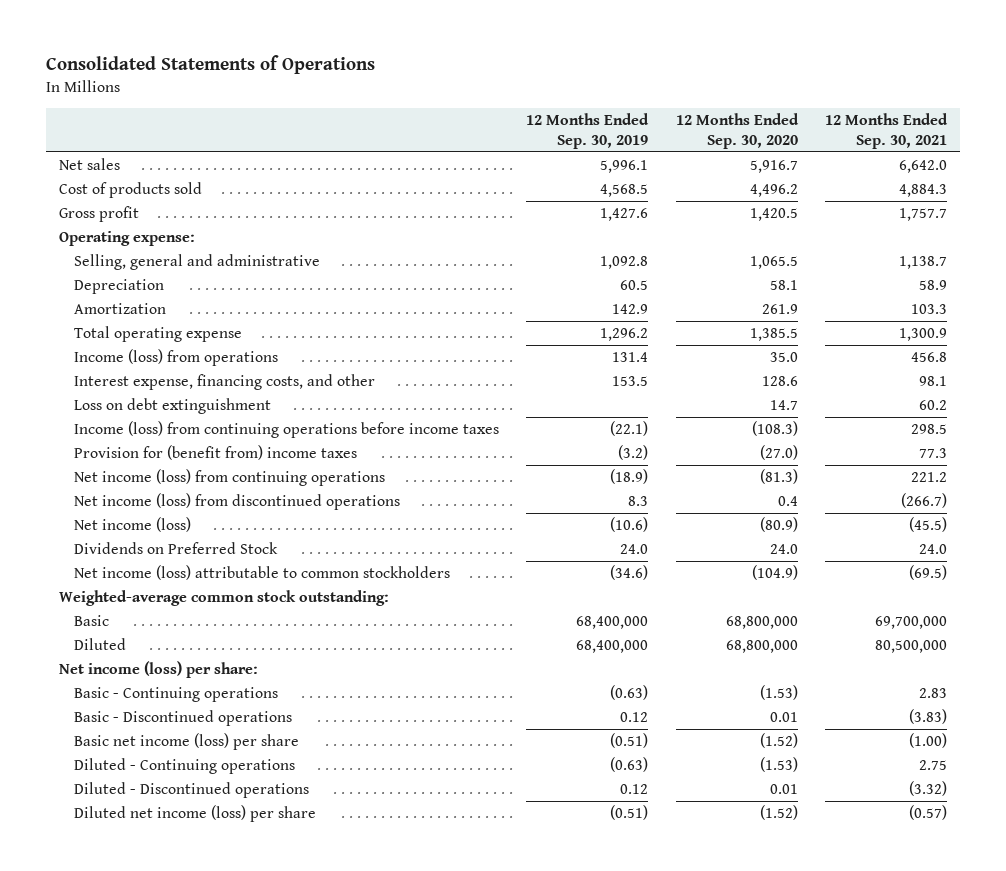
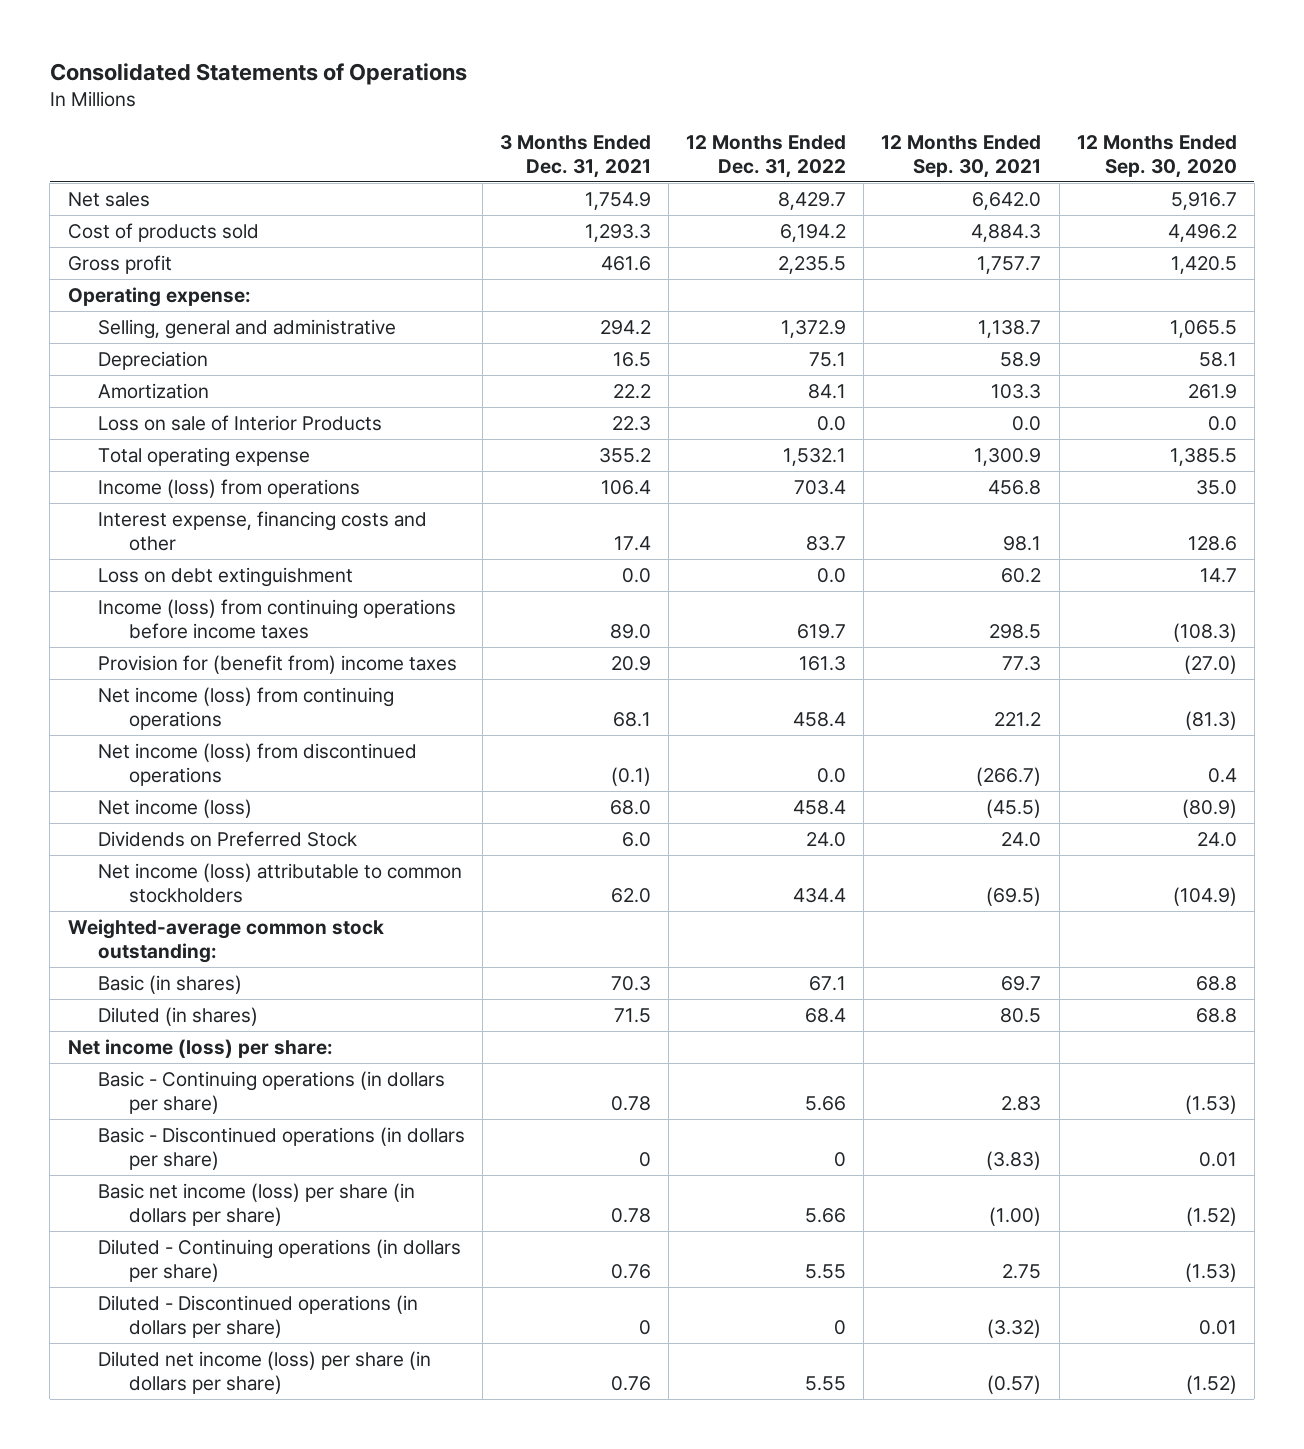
[526,113,650,149] 12 Months Ended Sep. 30, 2019 -> none
none -> [500,134,652,178] 3 Months Ended Dec. 31, 2021
none -> [686,134,847,178] 12 Months Ended Dec. 31, 2022
none -> [98,414,383,431] Loss on sale of Interior Products
[74,374,376,391] Interest expense, financing costs, and other -> [98,510,428,551] Interest expense, financing costs and other
[74,615,110,627] Basic -> [98,974,243,994] Basic (in shares)
[725,616,798,630] 68,800,000 -> [1195,975,1237,991] 68.8
[874,616,947,630] 69,700,000 -> [1001,975,1042,991] 69.7
[74,638,127,651] Diluted -> [98,1006,259,1026] Diluted (in shares)
[725,640,798,654] 68,800,000 -> [1195,1007,1237,1023] 68.8
[874,640,947,654] 80,500,000 -> [1000,1007,1042,1023] 80.5
[74,687,279,703] Basic - Continuing operations -> [98,1070,446,1114] Basic - Continuing operations (in dollars per share)
[74,710,293,727] Basic - Discontinued operations -> [98,1126,466,1170] Basic - Discontinued operations (in dollars per share)
[74,733,300,751] Basic net income (loss) per share -> [98,1182,416,1226] Basic net income (loss) per share (in dollars per share)
[74,758,296,775] Diluted - Continuing operations -> [98,1238,462,1282] Diluted - Continuing operations (in dollars per share)
[74,782,310,799] Diluted - Discontinued operations -> [98,1294,419,1338] Diluted - Discontinued operations (in dollars per share)
[74,805,317,823] Diluted net income (loss) per share -> [98,1350,432,1394] Diluted net income (loss) per share (in dollars per share)

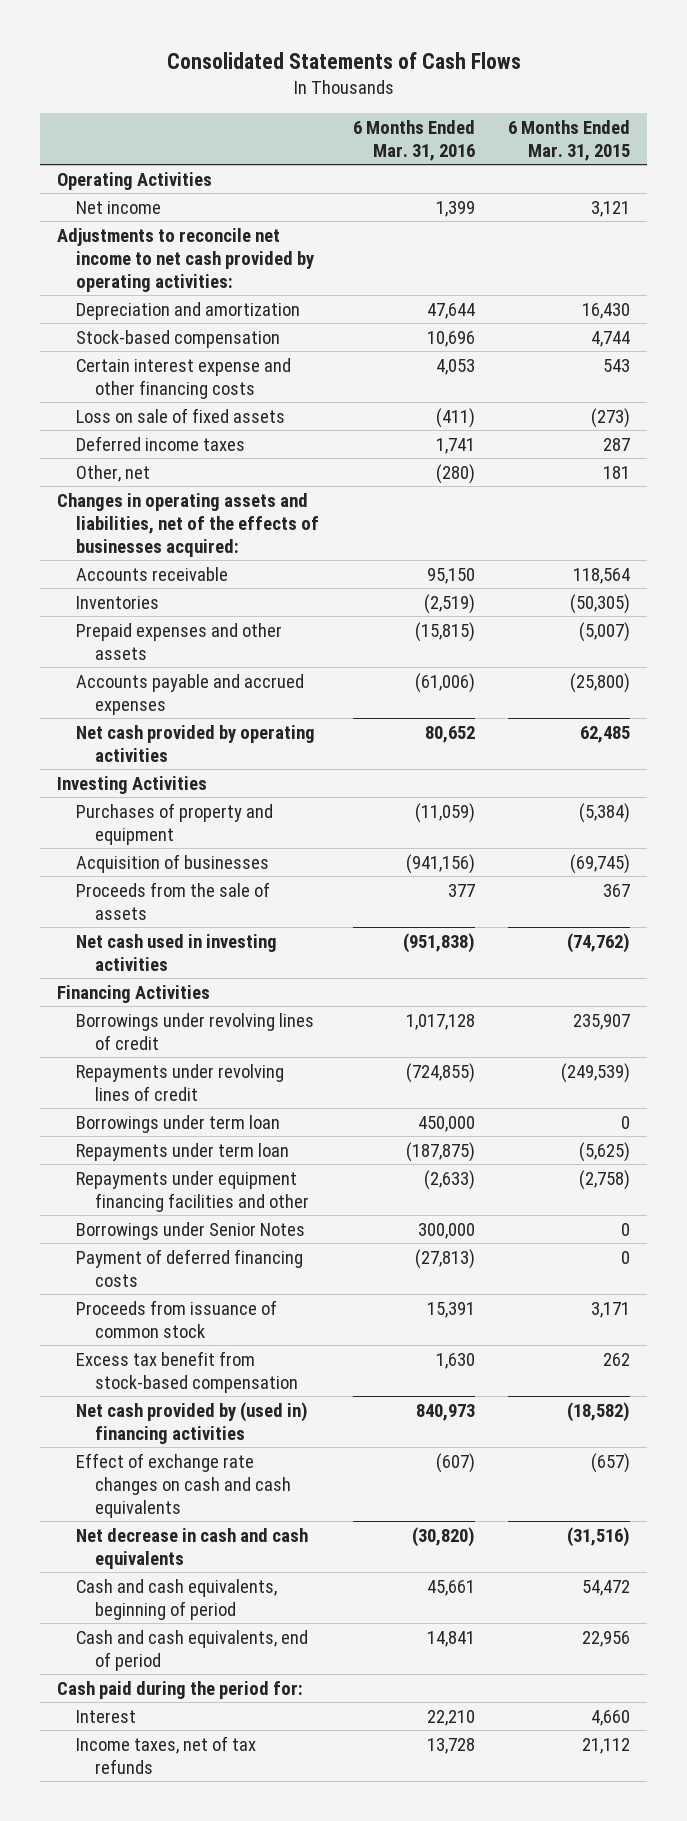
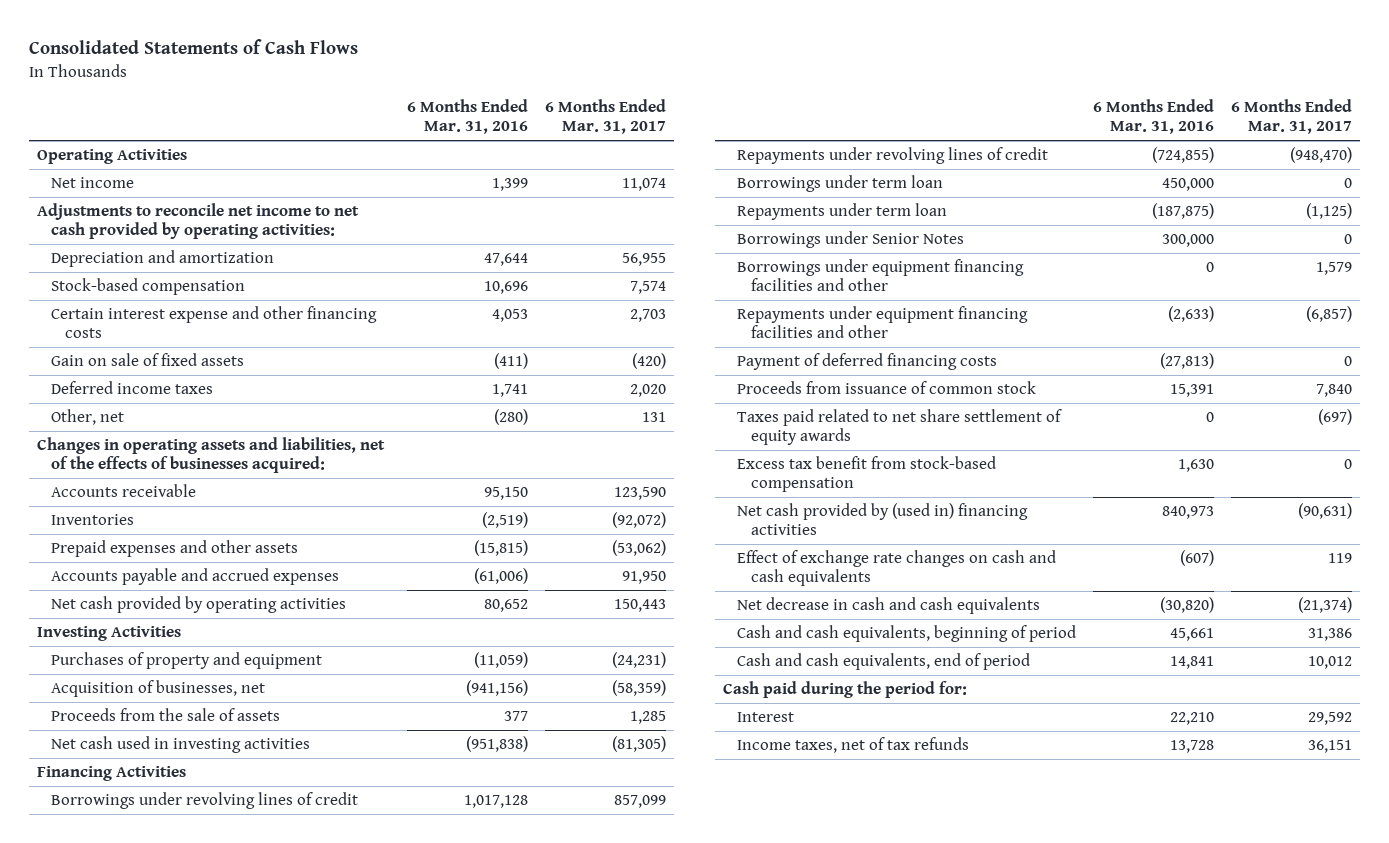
[508,119,631,161] 6 Months Ended Mar. 31, 2015 -> none
none -> [544,99,666,135] 6 Months Ended Mar. 31, 2017
[76,407,286,423] Loss on sale of fixed assets -> [51,353,245,367] Gain on sale of fixed assets
[76,853,270,873] Acquisition of businesses -> [51,680,266,698] Acquisition of businesses, net
none -> [737,259,1025,292] Borrowings under equipment financing facilities and other
[76,1170,310,1212] Repayments under equipment financing facilities and other -> [737,306,1029,339] Repayments under equipment financing facilities and other
none -> [737,409,1063,446] Taxes paid related to net share settlement of equity awards

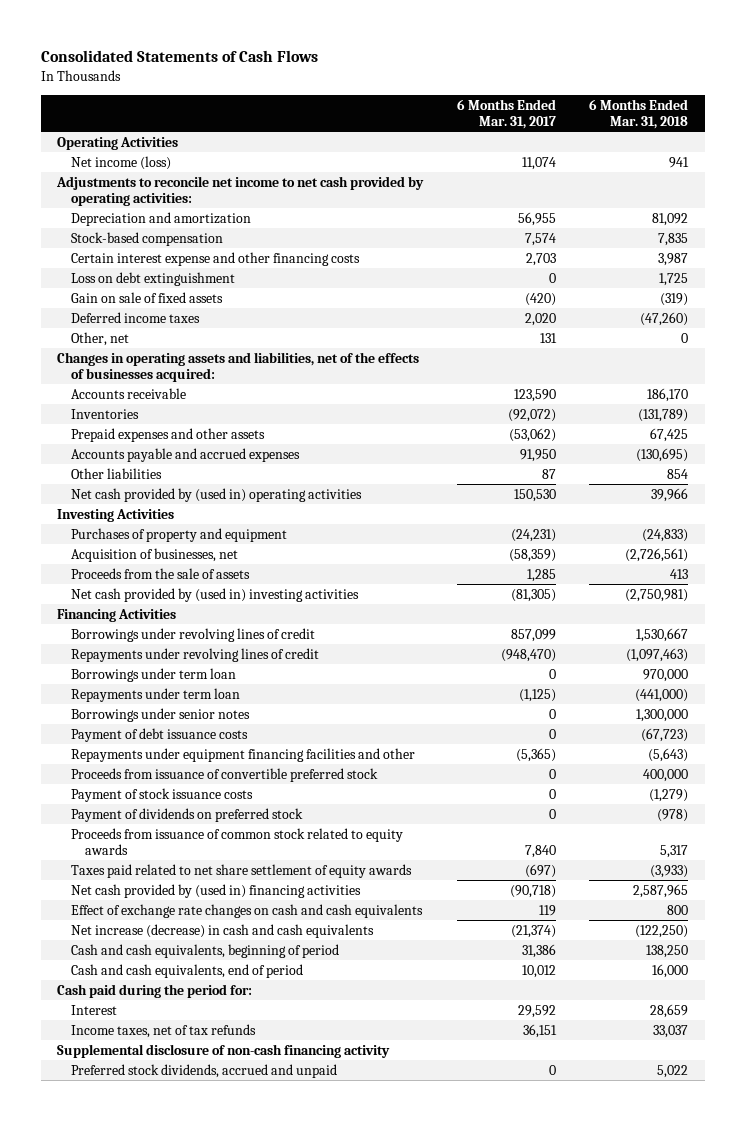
[406,99,528,135] 6 Months Ended Mar. 31, 2016 -> none
none -> [589,98,689,129] 6 Months Ended Mar. 31, 2018
[51,177,135,189] Net income -> [71,155,172,170] Net income (loss)
none -> [71,271,236,286] Loss on debt extinguishment
none -> [71,467,163,479] Other liabilities
[51,596,347,614] Net cash provided by operating activities -> [71,487,363,502] Net cash provided by (used in) operating activities
[613,599,666,613] 150,443 -> [513,488,556,502] 150,530
[51,736,311,754] Net cash used in investing activities -> [71,587,360,602] Net cash provided by (used in) investing activities
[737,259,1025,292] Borrowings under equipment financing facilities and other -> none
[737,353,998,371] Payment of deferred financing costs -> none
[737,231,965,249] Borrowings under Senior Notes -> [71,707,251,722] Borrowings under senior notes
none -> [71,727,249,742] Payment of debt issuance costs
[1305,306,1352,323] (6,857) -> [515,747,556,762] (5,365)
none -> [71,767,379,782] Proceeds from issuance of convertible preferred stock
none -> [71,787,254,802] Payment of stock issuance costs
none -> [71,807,304,822] Payment of dividends on preferred stock
[737,381,1037,395] Proceeds from issuance of common stock -> [71,827,404,855] Proceeds from issuance of common stock related to equity awards
[737,456,997,493] Excess tax benefit from stock-based compensation -> none
[1297,503,1352,520] (90,631) -> [509,884,556,898] (90,718)
[737,597,1041,615] Net decrease in cash and cash equivalents -> [71,923,375,938] Net increase (decrease) in cash and cash equivalents
none -> [57,1043,391,1058] Supplemental disclosure of non-cash financing activity
none -> [71,1063,338,1078] Preferred stock dividends, accrued and unpaid

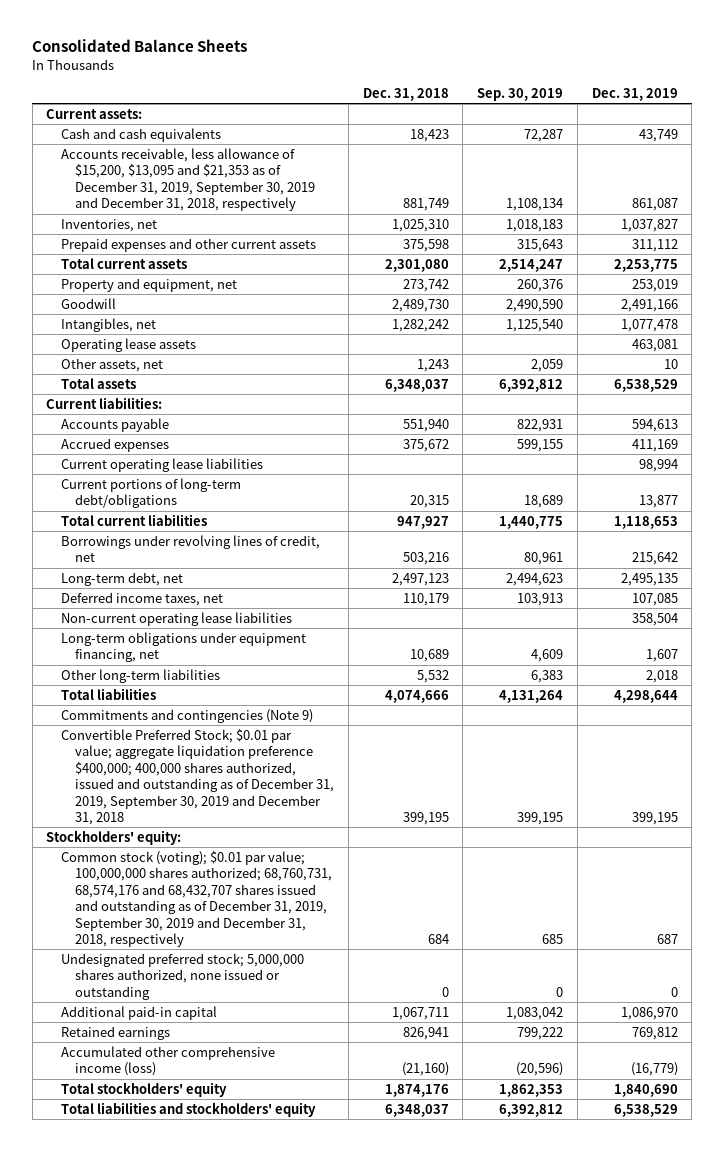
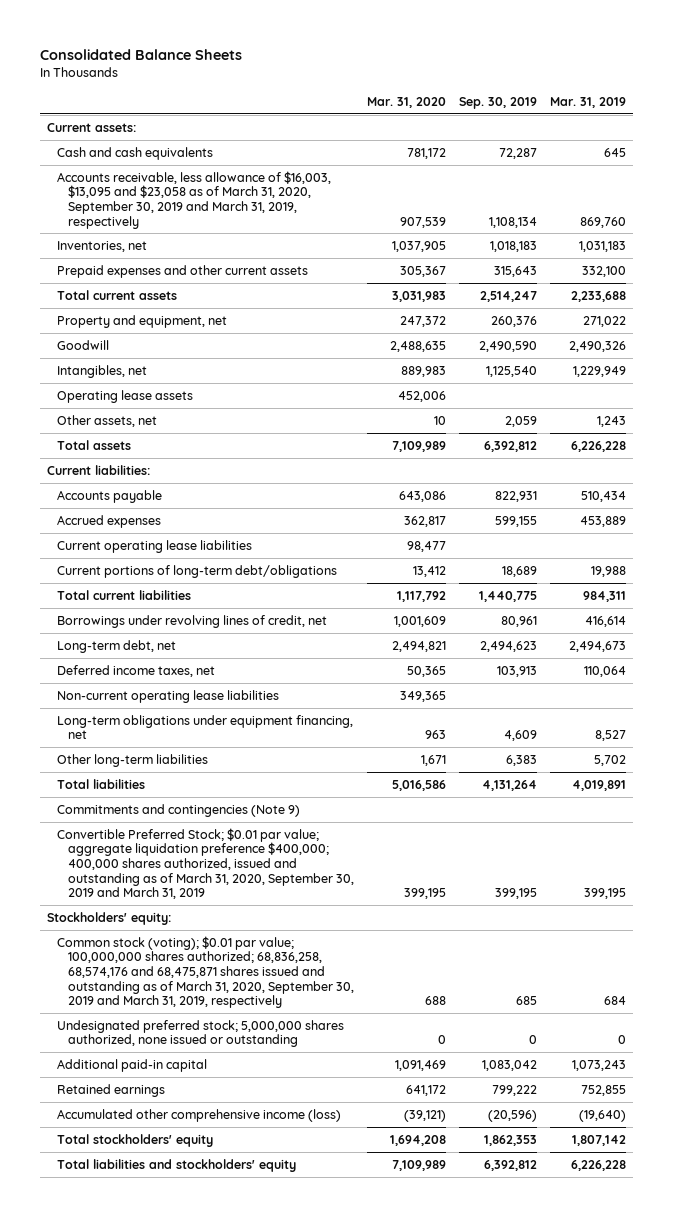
[362,87,449,101] Dec. 31, 2018 -> none
[591,87,678,101] Dec. 31, 2019 -> none
none -> [366,96,446,108] Mar. 31, 2020
none -> [550,96,627,108] Mar. 31, 2019
[60,147,316,212] Accounts receivable, less allowance of $15,200, $13,095 and $21,353 as of December 31, 2019, September 30, 2019 and December 31, 2018, respectively -> [57,170,332,229] Accounts receivable, less allowance of $16,003, $13,095 and $23,058 as of March 31, 2020, September 30, 2019 and March 31, 2019, respectively
[60,728,335,826] Convertible Preferred Stock; $0.01 par value; aggregate liquidation preference $400,000; 400,000 shares authorized, issued and outstanding as of December 31, 2019, September 30, 2019 and December 31, 2018 -> [57,827,354,900] Convertible Preferred Stock; $0.01 par value; aggregate liquidation preference $400,000; 400,000 shares authorized, issued and outstanding as of March 31, 2020, September 30, 2019 and March 31, 2019
[60,850,333,948] Common stock (voting); $0.01 par value; 100,000,000 shares authorized; 68,760,731, 68,574,176 and 68,432,707 shares issued and outstanding as of December 31, 2019, September 30, 2019 and December 31, 2018, respectively -> [57,935,354,1009] Common stock (voting); $0.01 par value; 100,000,000 shares authorized; 68,836,258, 68,574,176 and 68,475,871 shares issued and outstanding as of March 31, 2020, September 30, 2019 and March 31, 2019, respectively

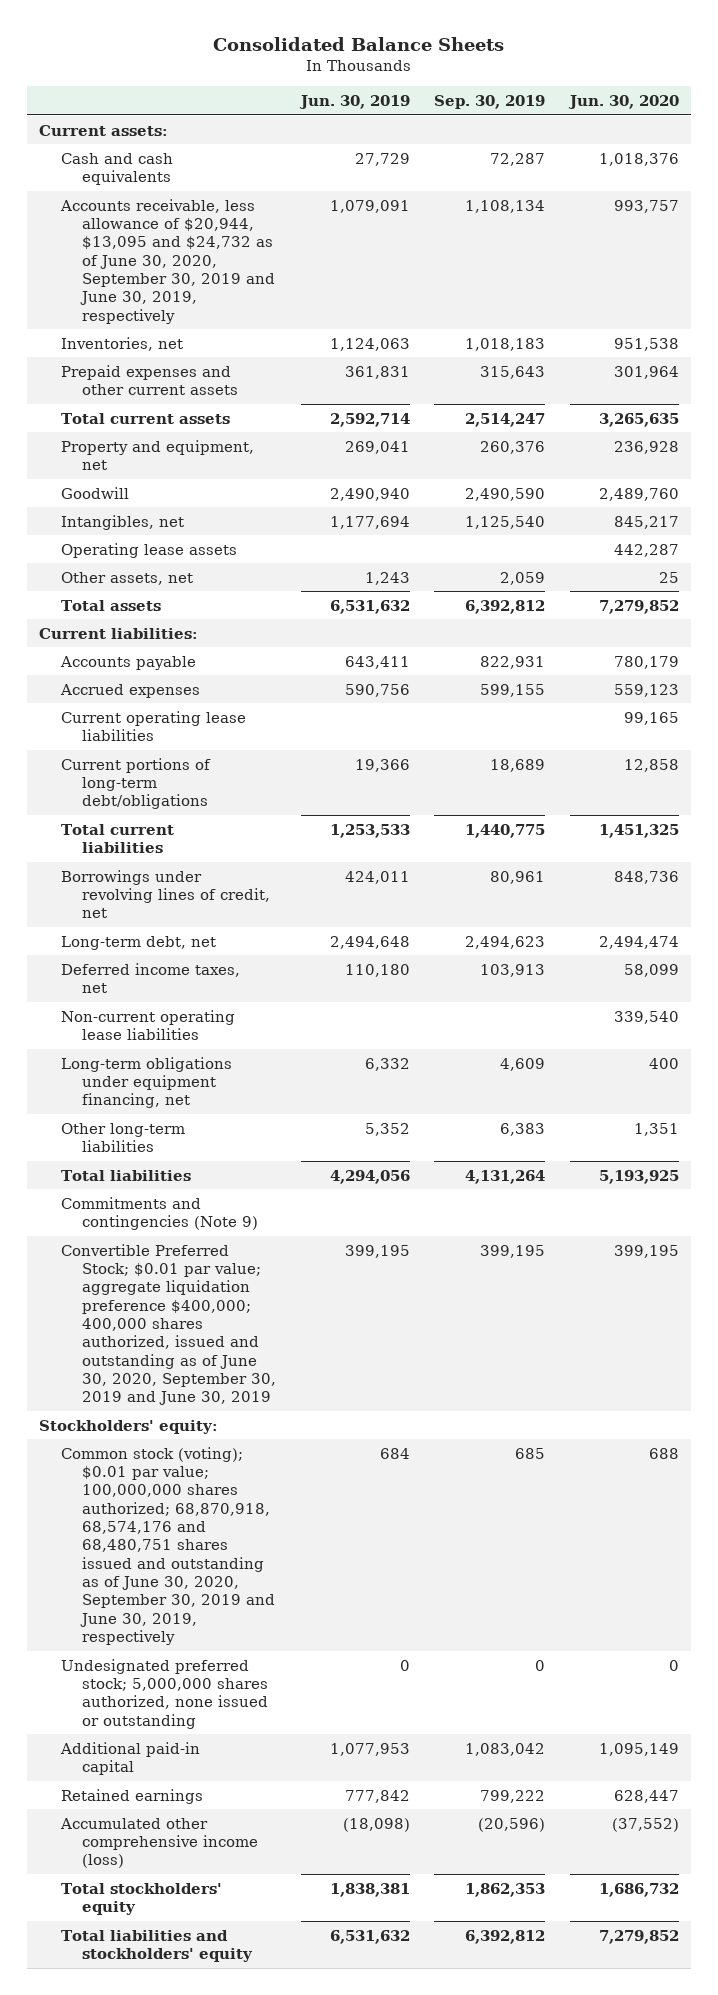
[366,96,446,108] Mar. 31, 2020 -> none
[550,96,627,108] Mar. 31, 2019 -> none
none -> [298,94,410,109] Jun. 30, 2019
none -> [568,94,680,109] Jun. 30, 2020
[57,170,332,229] Accounts receivable, less allowance of $16,003, $13,095 and $23,058 as of March 31, 2020, September 30, 2019 and March 31, 2019, respectively -> [59,198,276,324] Accounts receivable, less allowance of $20,944, $13,095 and $24,732 as of June 30, 2020, September 30, 2019 and June 30, 2019, respectively
[57,827,354,900] Convertible Preferred Stock; $0.01 par value; aggregate liquidation preference $400,000; 400,000 shares authorized, issued and outstanding as of March 31, 2020, September 30, 2019 and March 31, 2019 -> [60,1243,277,1406] Convertible Preferred Stock; $0.01 par value; aggregate liquidation preference $400,000; 400,000 shares authorized, issued and outstanding as of June 30, 2020, September 30, 2019 and June 30, 2019
[57,935,354,1009] Common stock (voting); $0.01 par value; 100,000,000 shares authorized; 68,836,258, 68,574,176 and 68,475,871 shares issued and outstanding as of March 31, 2020, September 30, 2019 and March 31, 2019, respectively -> [60,1446,276,1646] Common stock (voting); $0.01 par value; 100,000,000 shares authorized; 68,870,918, 68,574,176 and 68,480,751 shares issued and outstanding as of June 30, 2020, September 30, 2019 and June 30, 2019, respectively

